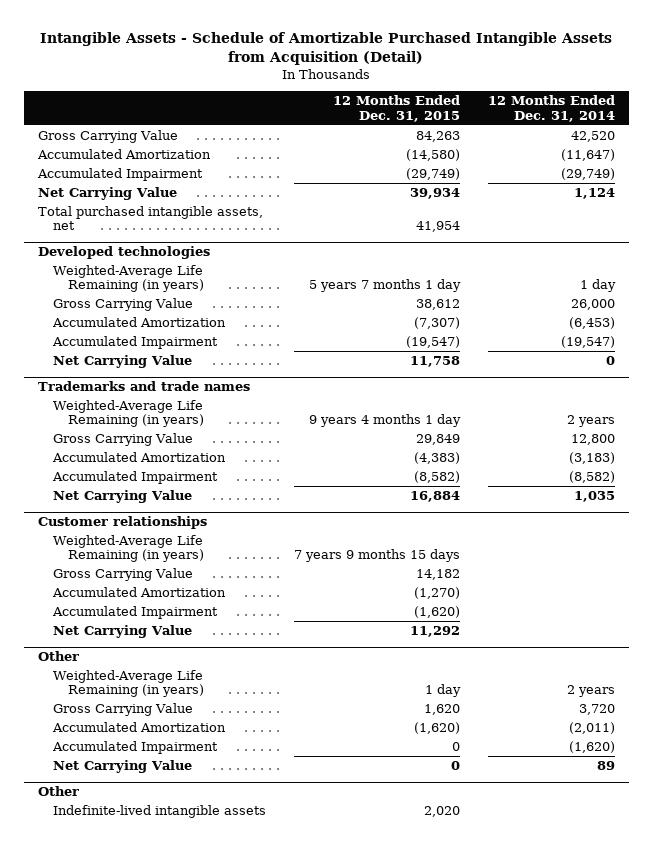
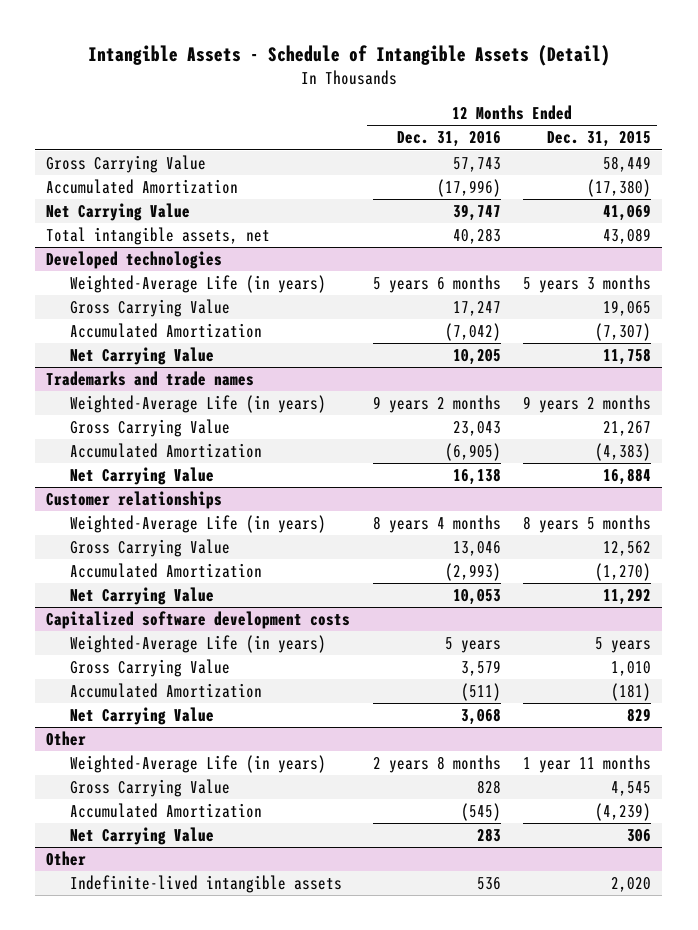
[40,32,613,66] Intangible Assets - Schedule of Amortizable Purchased Intangible Assets from Acquisition (Detail) -> [87,45,610,67] Intangible Assets - Schedule of Intangible Assets (Detail)
[487,95,615,122] 12 Months Ended Dec. 31, 2014 -> none
none -> [396,131,501,148] Dec. 31, 2016
[36,167,203,181] Accumulated Impairment -> none
[416,130,461,142] 84,263 -> [603,156,652,173] 58,449
[406,148,461,161] (14,580) -> [587,179,652,198] (17,380)
[410,187,461,199] 39,934 -> [603,204,652,222] 41,069
[37,205,263,231] Total purchased intangible assets, net -> [46,227,271,246] Total intangible assets, net
[416,221,461,233] 41,954 -> [603,228,652,245] 43,089
[53,264,205,293] Weighted-Average Life Remaining (in years) -> [69,275,326,294] Weighted-Average Life (in years)
[309,279,462,293] 5 years 7 months 1 day -> [523,275,652,294] 5 years 3 months
[416,298,461,310] 38,612 -> [603,300,652,317] 19,065
[52,335,219,349] Accumulated Impairment -> none
[53,399,205,428] Weighted-Average Life Remaining (in years) -> [69,395,326,414] Weighted-Average Life (in years)
[309,414,462,428] 9 years 4 months 1 day -> [523,395,652,414] 9 years 2 months
[416,433,461,445] 29,849 -> [603,421,652,437] 21,267
[52,470,219,484] Accumulated Impairment -> none
[53,534,205,563] Weighted-Average Life Remaining (in years) -> [69,515,326,534] Weighted-Average Life (in years)
[294,549,461,563] 7 years 9 months 15 days -> [523,515,652,534] 8 years 5 months
[416,568,461,580] 14,182 -> [603,541,652,557] 12,562
[52,605,219,619] Accumulated Impairment -> none
none -> [46,611,351,630] Capitalized software development costs
none -> [69,635,326,654] Weighted-Average Life (in years)
none -> [69,659,230,678] Gross Carrying Value
none -> [69,683,262,699] Accumulated Amortization
none -> [69,707,214,726] Net Carrying Value
[52,740,219,754] Accumulated Impairment -> none
[53,669,205,698] Weighted-Average Life Remaining (in years) -> [69,755,326,774] Weighted-Average Life (in years)
[425,684,462,698] 1 day -> [523,755,652,774] 1 year 11 months
[424,703,461,715] 1,620 -> [611,781,652,797] 4,545
[414,721,461,734] (1,620) -> [595,803,652,822] (4,239)
[451,760,461,770] 0 -> [627,829,652,843] 306

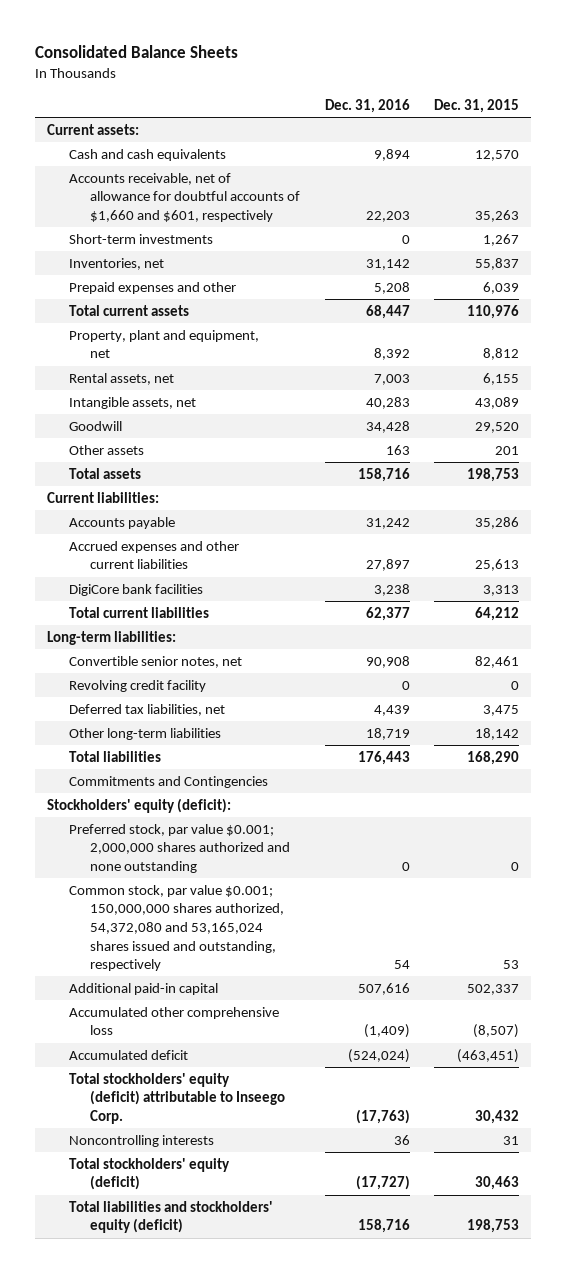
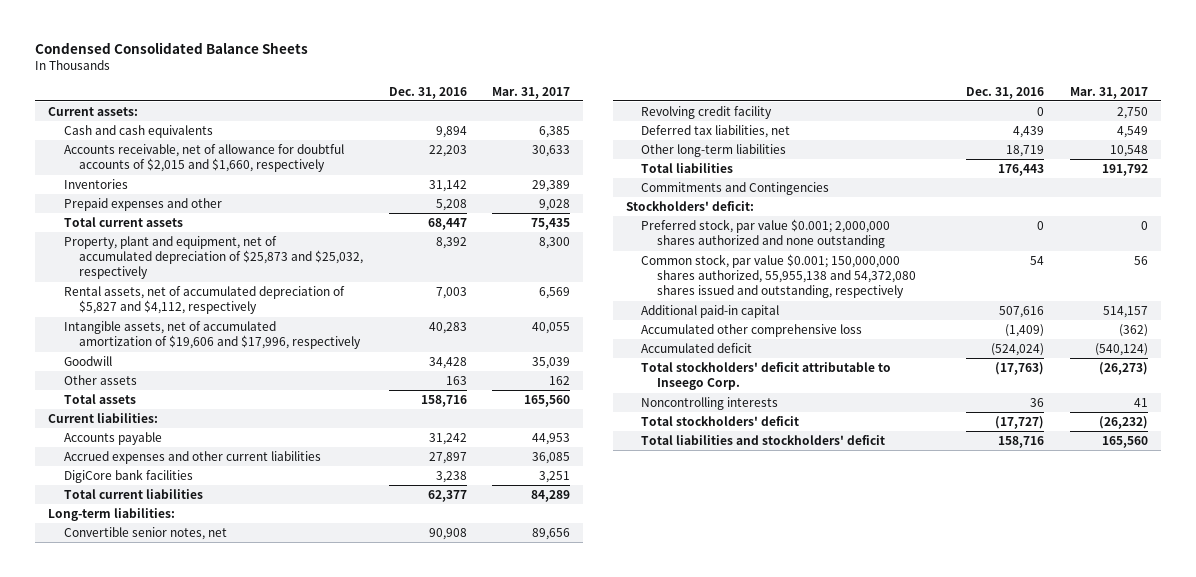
[35,45,239,59] Consolidated Balance Sheets -> [35,41,309,54] Condensed Consolidated Balance Sheets
[433,99,519,114] Dec. 31, 2015 -> none
none -> [492,86,571,99] Mar. 31, 2017
[68,233,213,244] Short-term investments -> none
[68,172,301,223] Accounts receivable, net of allowance for doubtful accounts of $1,660 and $601, respectively -> [63,144,344,173] Accounts receivable, net of allowance for doubtful accounts of $2,015 and $1,660, respectively
[68,257,164,270] Inventories, net -> [63,179,128,190] Inventories
[68,329,259,359] Property, plant and equipment, net -> [63,236,364,280] Property, plant and equipment, net of accumulated depreciation of $25,873 and $25,032, respectively
[68,372,174,385] Rental assets, net -> [63,286,345,315] Rental assets, net of accumulated depreciation of $5,827 and $4,112, respectively
[68,396,196,409] Intangible assets, net -> [63,321,362,350] Intangible assets, net of accumulated amortization of $19,606 and $17,996, respectively
[47,797,232,813] Stockholders' equity (deficit): -> [625,201,754,212] Stockholders' deficit:
[68,884,285,972] Common stock, par value $0.001; 150,000,000 shares authorized, 54,372,080 and 53,165,024 shares issued and outstanding, respectively -> [641,254,916,299] Common stock, par value $0.001; 150,000,000 shares authorized, 55,955,138 and 54,372,080 shares issued and outstanding, respectively
[68,1072,286,1125] Total stockholders' equity (deficit) attributable to Inseego Corp. -> [641,362,892,391] Total stockholders' deficit attributable to Inseego Corp.
[68,1157,230,1191] Total stockholders' equity (deficit) -> [641,416,800,427] Total stockholders' deficit
[68,1200,273,1234] Total liabilities and stockholders' equity (deficit) -> [641,435,886,446] Total liabilities and stockholders' deficit

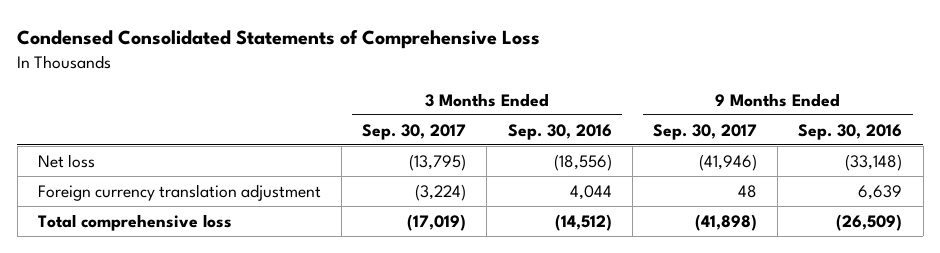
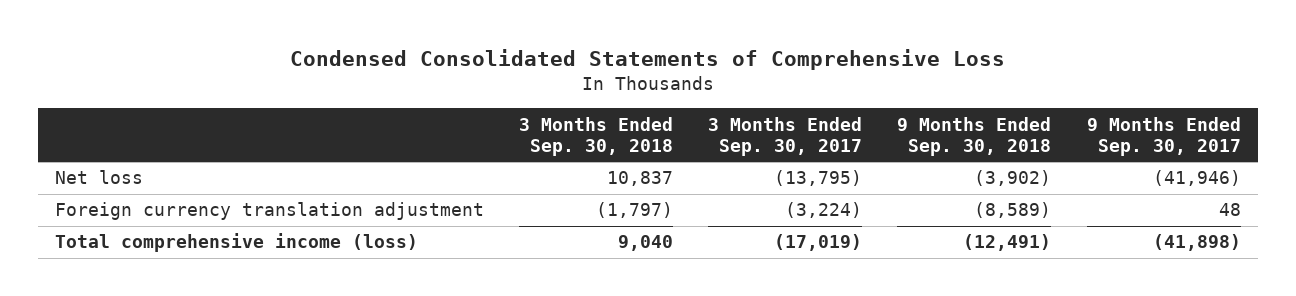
[507,123,612,140] Sep. 30, 2016 -> none
[798,123,903,140] Sep. 30, 2016 -> none
none -> [519,116,674,156] 3 Months Ended Sep. 30, 2018
none -> [897,116,1052,156] 9 Months Ended Sep. 30, 2018
[37,213,232,231] Total comprehensive loss -> [55,233,419,253] Total comprehensive income (loss)

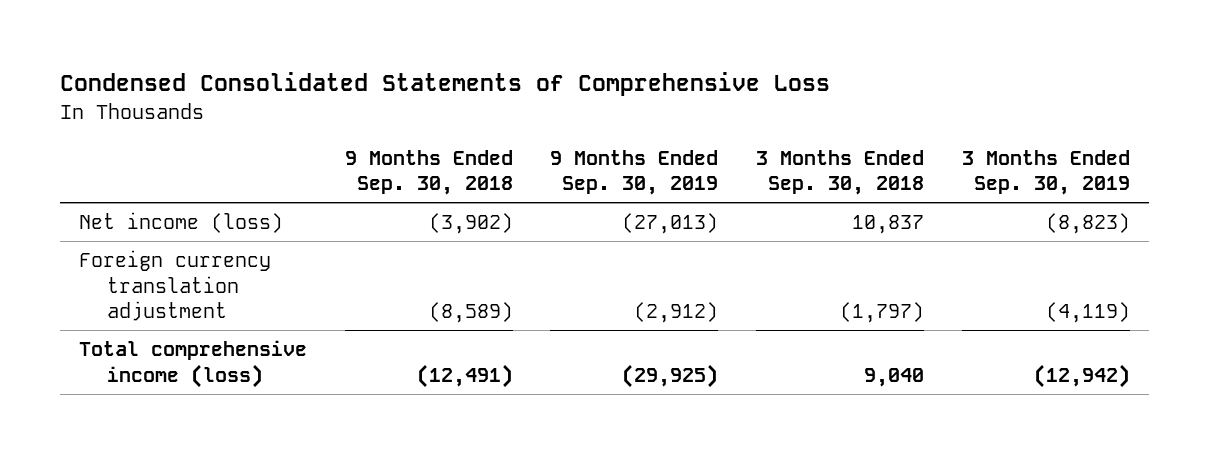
[708,116,863,156] 3 Months Ended Sep. 30, 2017 -> none
[1086,116,1241,156] 9 Months Ended Sep. 30, 2017 -> none
none -> [550,149,719,196] 9 Months Ended Sep. 30, 2019
none -> [961,149,1130,196] 3 Months Ended Sep. 30, 2019
[55,170,144,185] Net loss -> [78,212,283,234] Net income (loss)

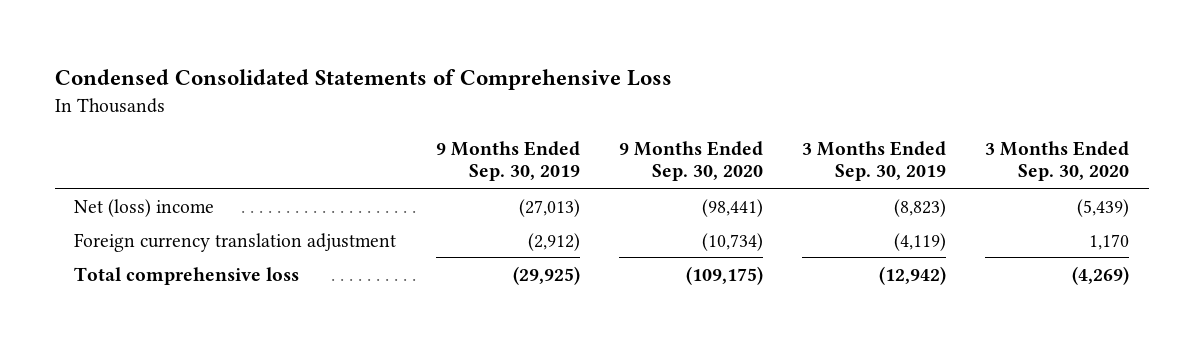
[344,149,513,196] 9 Months Ended Sep. 30, 2018 -> none
[756,149,925,196] 3 Months Ended Sep. 30, 2018 -> none
none -> [618,140,763,182] 9 Months Ended Sep. 30, 2020
none -> [985,140,1130,182] 3 Months Ended Sep. 30, 2020
[78,212,283,234] Net income (loss) -> [74,198,215,217] Net (loss) income
[78,340,307,388] Total comprehensive income (loss) -> [74,266,300,285] Total comprehensive loss

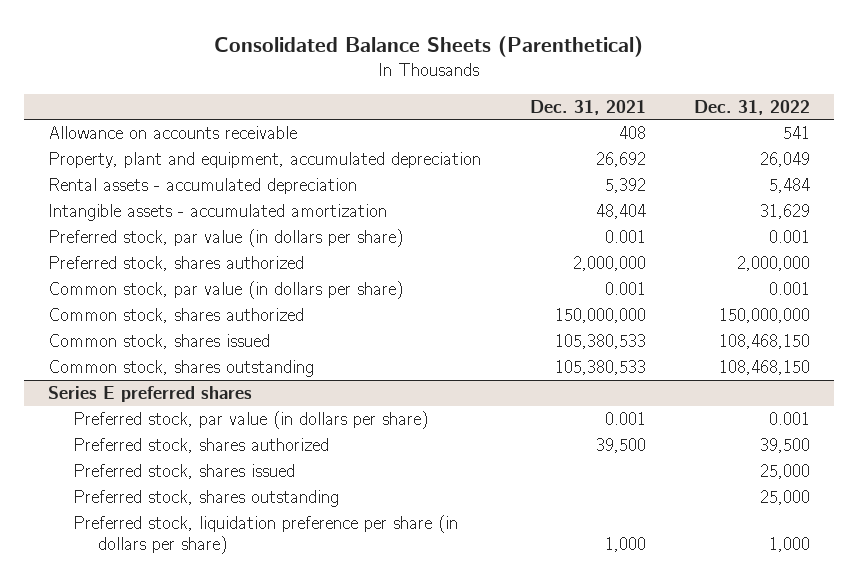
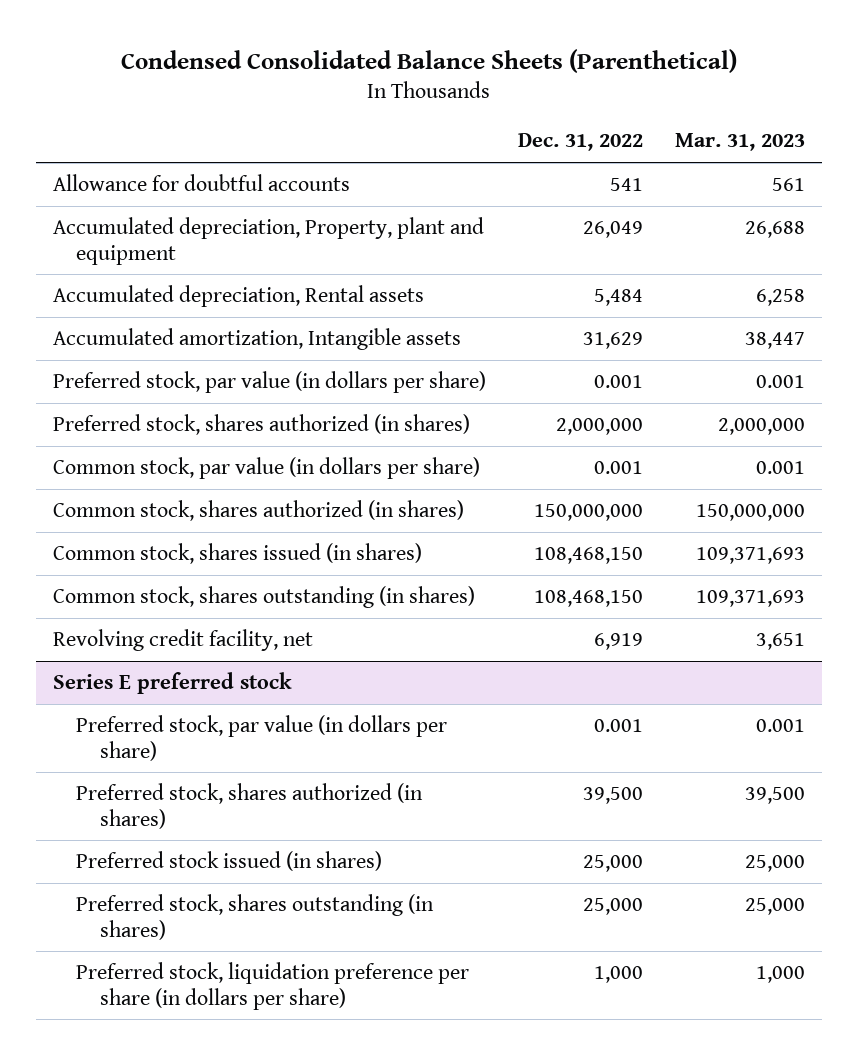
[214,35,644,57] Consolidated Balance Sheets (Parenthetical) -> [121,49,738,74] Condensed Consolidated Balance Sheets (Parenthetical)
[529,99,646,115] Dec. 31, 2021 -> none
none -> [675,133,806,152] Mar. 31, 2023
[48,126,298,140] Allowance on accounts receivable -> [52,173,350,191] Allowance for doubtful accounts
[48,152,482,169] Property, plant and equipment, accumulated depreciation -> [52,216,484,265] Accumulated depreciation, Property, plant and equipment
[48,178,358,195] Rental assets - accumulated depreciation -> [52,284,424,307] Accumulated depreciation, Rental assets
[48,204,388,222] Intangible assets - accumulated amortization -> [52,327,461,350] Accumulated amortization, Intangible assets
[48,256,305,272] Preferred stock, shares authorized -> [52,413,470,435] Preferred stock, shares authorized (in shares)
[48,308,305,324] Common stock, shares authorized -> [52,499,464,521] Common stock, shares authorized (in shares)
[48,334,271,350] Common stock, shares issued -> [52,542,422,564] Common stock, shares issued (in shares)
[48,360,315,378] Common stock, shares outstanding -> [52,585,475,608] Common stock, shares outstanding (in shares)
none -> [52,628,313,651] Revolving credit facility, net
[48,386,253,403] Series E preferred shares -> [52,671,292,694] Series E preferred stock
[73,438,330,454] Preferred stock, shares authorized -> [76,782,424,829] Preferred stock, shares authorized (in shares)
[73,464,296,480] Preferred stock, shares issued -> [76,850,383,871] Preferred stock issued (in shares)
[73,490,340,508] Preferred stock, shares outstanding -> [76,893,435,940] Preferred stock, shares outstanding (in shares)

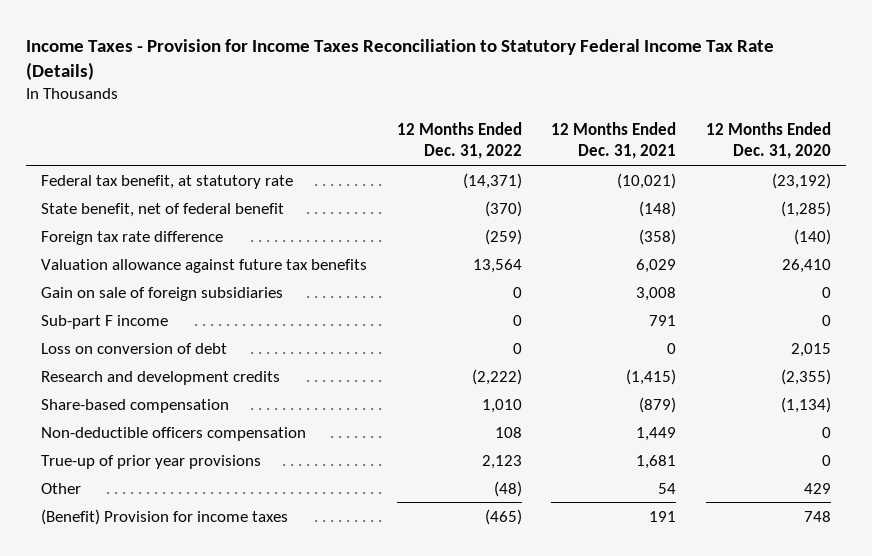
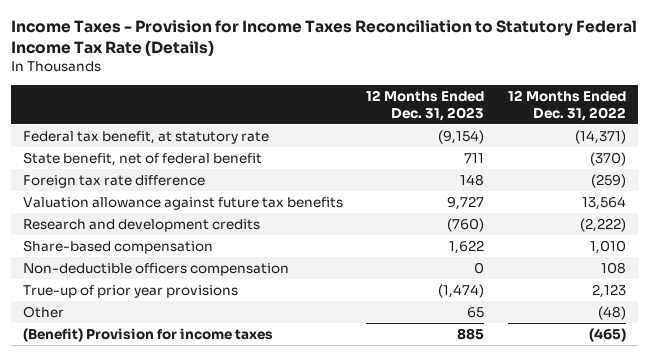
[551,122,677,160] 12 Months Ended Dec. 31, 2021 -> none
[705,122,831,160] 12 Months Ended Dec. 31, 2020 -> none
none -> [366,89,485,121] 12 Months Ended Dec. 31, 2023
[40,286,283,301] Gain on sale of foreign subsidiaries -> none
[40,314,168,329] Sub-part F income -> none
[40,342,227,354] Loss on conversion of debt -> none

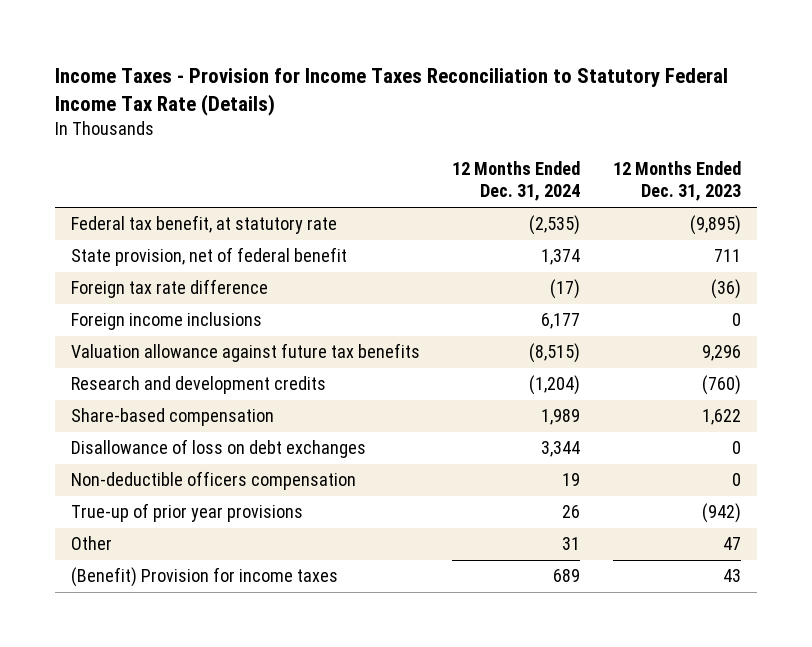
[507,89,626,121] 12 Months Ended Dec. 31, 2022 -> none
none -> [452,161,581,202] 12 Months Ended Dec. 31, 2024
[438,129,485,144] (9,154) -> [689,215,741,236] (9,895)
[22,151,262,166] State benefit, net of federal benefit -> [71,247,348,267] State provision, net of federal benefit
[460,173,485,186] 148 -> [710,279,741,300] (36)
none -> [71,312,263,331] Foreign income inclusions
[447,195,485,210] 9,727 -> [701,345,741,362] 9,296
none -> [71,439,367,459] Disallowance of loss on debt exchanges
[438,283,485,298] (1,474) -> [701,503,741,524] (942)
[467,306,485,318] 65 -> [722,537,741,551] 47
[457,327,485,340] 885 -> [722,569,741,583] 43

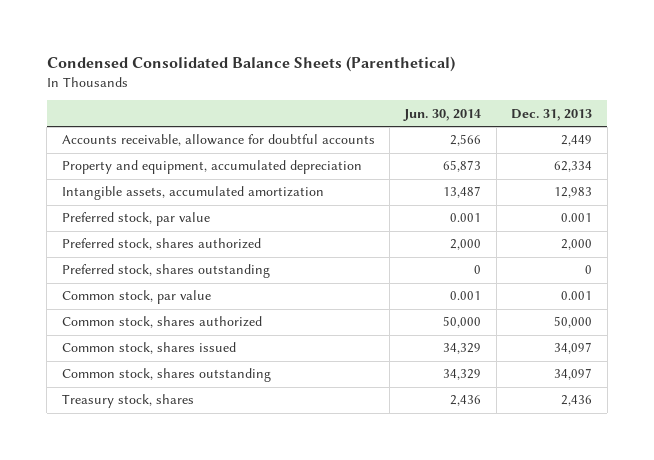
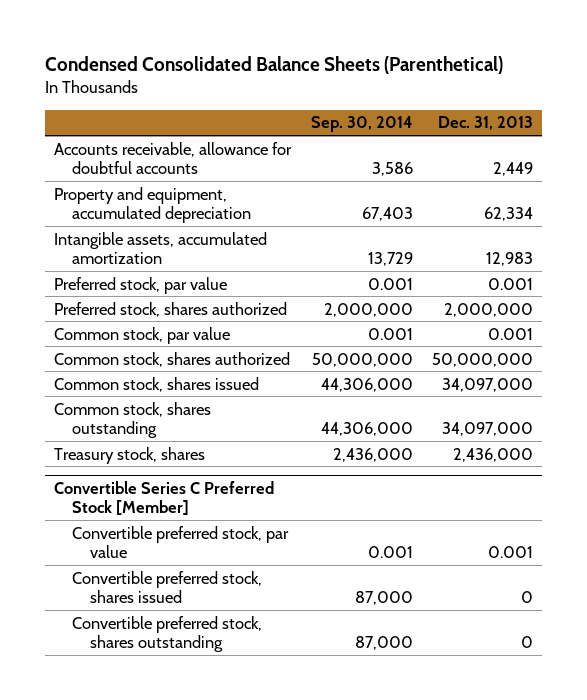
[403,108,482,121] Jun. 30, 2014 -> none
none -> [310,116,413,133] Sep. 30, 2014
[61,264,270,279] Preferred stock, shares outstanding -> none
[561,239,593,251] 2,000 -> [443,302,533,317] 2,000,000
[554,316,593,329] 50,000 -> [431,352,533,367] 50,000,000
[554,342,593,355] 34,097 -> [441,377,533,392] 34,097,000
[554,368,593,381] 34,097 -> [441,421,533,436] 34,097,000
[561,395,593,407] 2,436 -> [452,447,533,462] 2,436,000
none -> [54,481,275,517] Convertible Series C Preferred Stock [Member]
none -> [71,525,289,558] Convertible preferred stock, par value
none -> [71,570,262,603] Convertible preferred stock, shares issued
none -> [71,615,262,652] Convertible preferred stock, shares outstanding

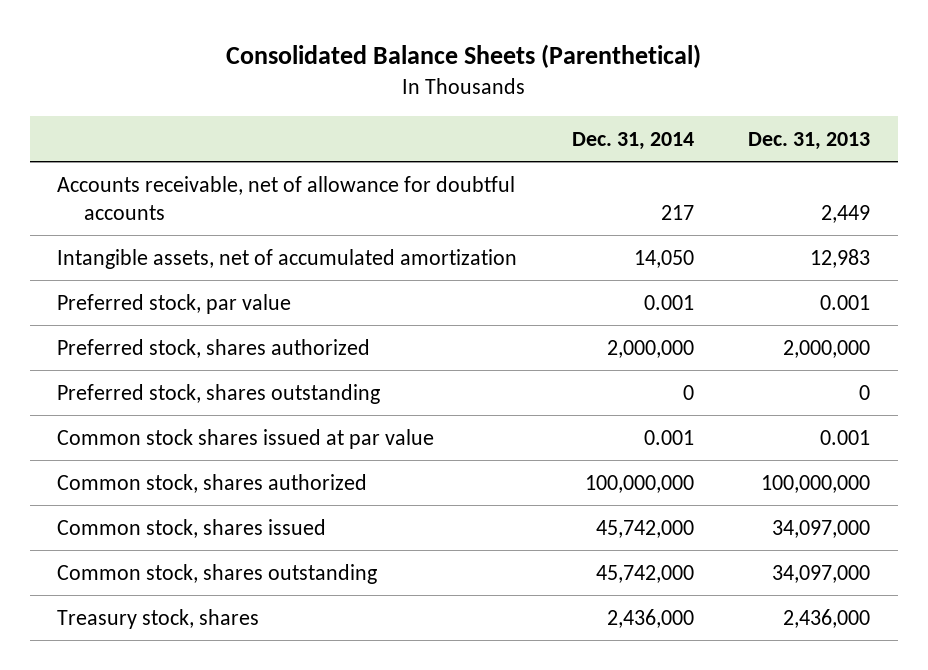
[44,55,503,74] Condensed Consolidated Balance Sheets (Parenthetical) -> [225,44,701,69] Consolidated Balance Sheets (Parenthetical)
[310,116,413,133] Sep. 30, 2014 -> none
none -> [571,131,694,150] Dec. 31, 2014
[54,186,251,223] Property and equipment, accumulated depreciation -> none
[54,141,293,174] Accounts receivable, allowance for doubtful accounts -> [57,175,516,220] Accounts receivable, net of allowance for doubtful accounts
[54,231,268,264] Intangible assets, accumulated amortization -> [57,248,518,269] Intangible assets, net of accumulated amortization
none -> [57,383,381,404] Preferred stock, shares outstanding
[54,326,231,344] Common stock, par value -> [57,428,435,449] Common stock shares issued at par value
[431,352,533,367] 50,000,000 -> [761,474,871,493] 100,000,000
[54,481,275,517] Convertible Series C Preferred Stock [Member] -> none
[71,525,289,558] Convertible preferred stock, par value -> none
[71,570,262,603] Convertible preferred stock, shares issued -> none
[71,615,262,652] Convertible preferred stock, shares outstanding -> none

